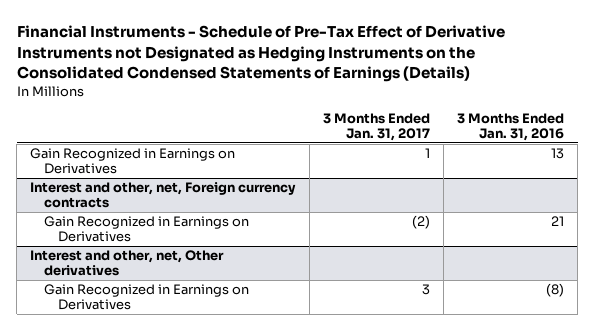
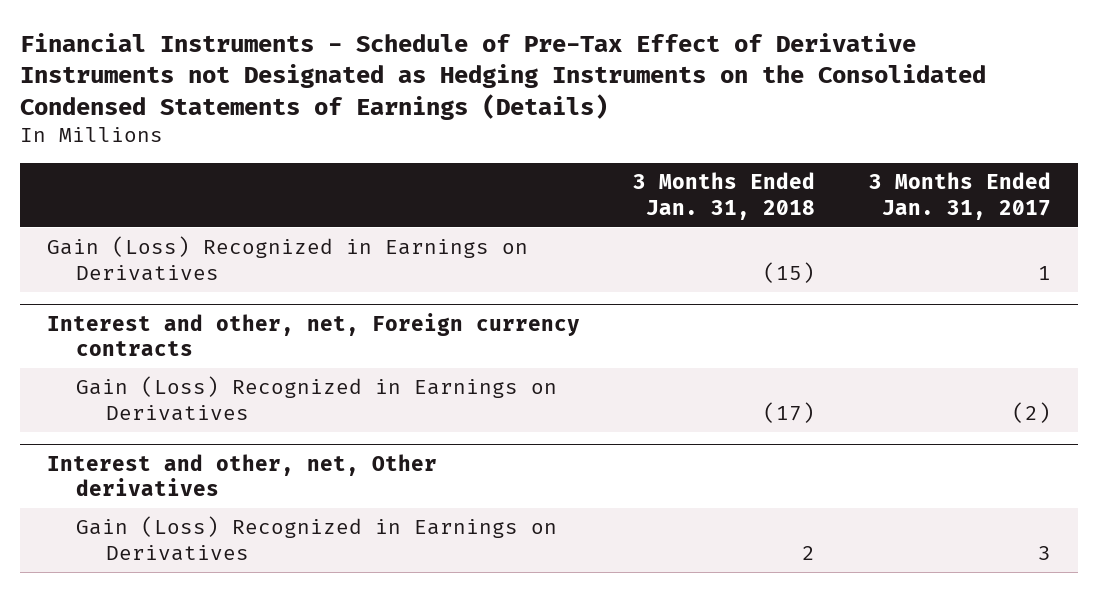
[457,113,565,142] 3 Months Ended Jan. 31, 2016 -> none
none -> [633,172,816,220] 3 Months Ended Jan. 31, 2018
[30,147,236,175] Gain Recognized in Earnings on Derivatives -> [46,236,528,281] Gain (Loss) Recognized in Earnings on Derivatives
[43,215,249,243] Gain Recognized in Earnings on Derivatives -> [76,376,558,421] Gain (Loss) Recognized in Earnings on Derivatives
[43,283,249,311] Gain Recognized in Earnings on Derivatives -> [76,516,558,561] Gain (Loss) Recognized in Earnings on Derivatives

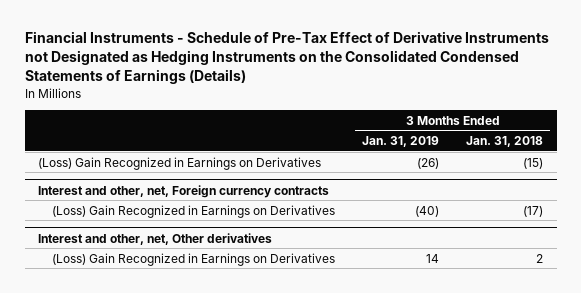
[869,172,1052,220] 3 Months Ended Jan. 31, 2017 -> none
none -> [362,136,440,148] Jan. 31, 2019
[46,236,528,281] Gain (Loss) Recognized in Earnings on Derivatives -> [38,156,322,170] (Loss) Gain Recognized in Earnings on Derivatives
[76,376,558,421] Gain (Loss) Recognized in Earnings on Derivatives -> [51,204,335,218] (Loss) Gain Recognized in Earnings on Derivatives
[76,516,558,561] Gain (Loss) Recognized in Earnings on Derivatives -> [51,252,335,266] (Loss) Gain Recognized in Earnings on Derivatives

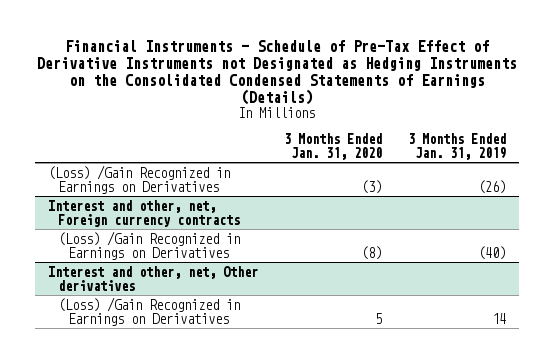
[466,136,544,148] Jan. 31, 2018 -> none
none -> [283,132,382,160] 3 Months Ended Jan. 31, 2020
[38,156,322,170] (Loss) Gain Recognized in Earnings on Derivatives -> [47,164,230,194] (Loss) /Gain Recognized in Earnings on Derivatives
[51,204,335,218] (Loss) Gain Recognized in Earnings on Derivatives -> [58,230,241,260] (Loss) /Gain Recognized in Earnings on Derivatives
[51,252,335,266] (Loss) Gain Recognized in Earnings on Derivatives -> [58,296,241,326] (Loss) /Gain Recognized in Earnings on Derivatives

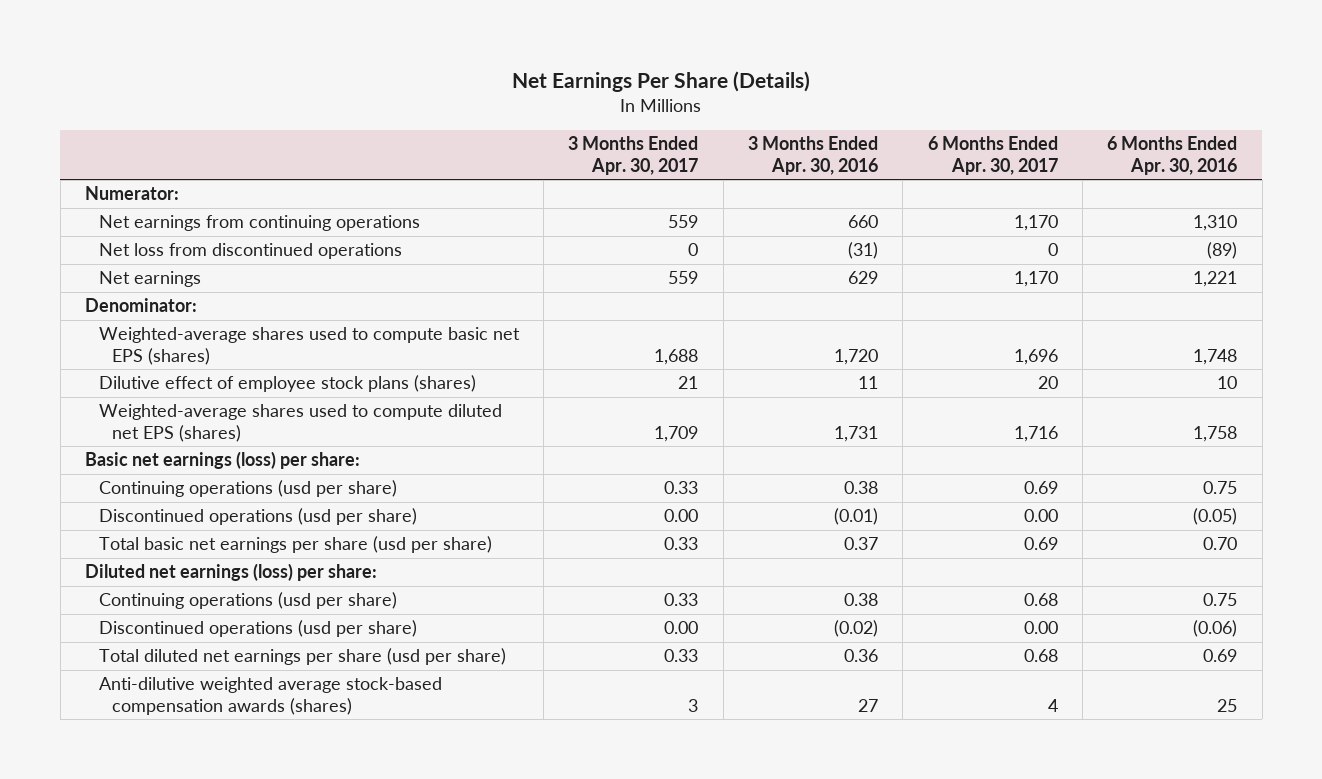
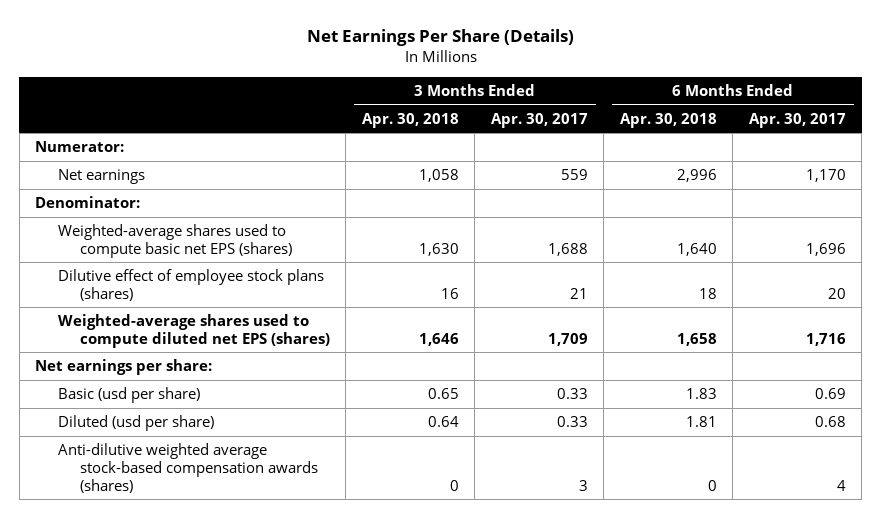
[747,136,878,175] 3 Months Ended Apr. 30, 2016 -> none
[1107,136,1238,175] 6 Months Ended Apr. 30, 2016 -> none
none -> [361,112,459,128] Apr. 30, 2018
none -> [619,112,717,128] Apr. 30, 2018
[98,215,420,232] Net earnings from continuing operations -> none
[98,243,402,260] Net loss from discontinued operations -> none
[98,480,397,498] Continuing operations (usd per share) -> none
[98,508,417,526] Discontinued operations (usd per share) -> none
[84,563,377,582] Diluted net earnings (loss) per share: -> none
[98,592,397,610] Continuing operations (usd per share) -> none
[98,620,417,638] Discontinued operations (usd per share) -> none
[84,451,360,470] Basic net earnings (loss) per share: -> [35,359,213,376] Net earnings per share:
[98,536,492,554] Total basic net earnings per share (usd per share) -> [57,387,200,404] Basic (usd per share)
[98,648,506,666] Total diluted net earnings per share (usd per share) -> [57,415,214,432] Diluted (usd per share)

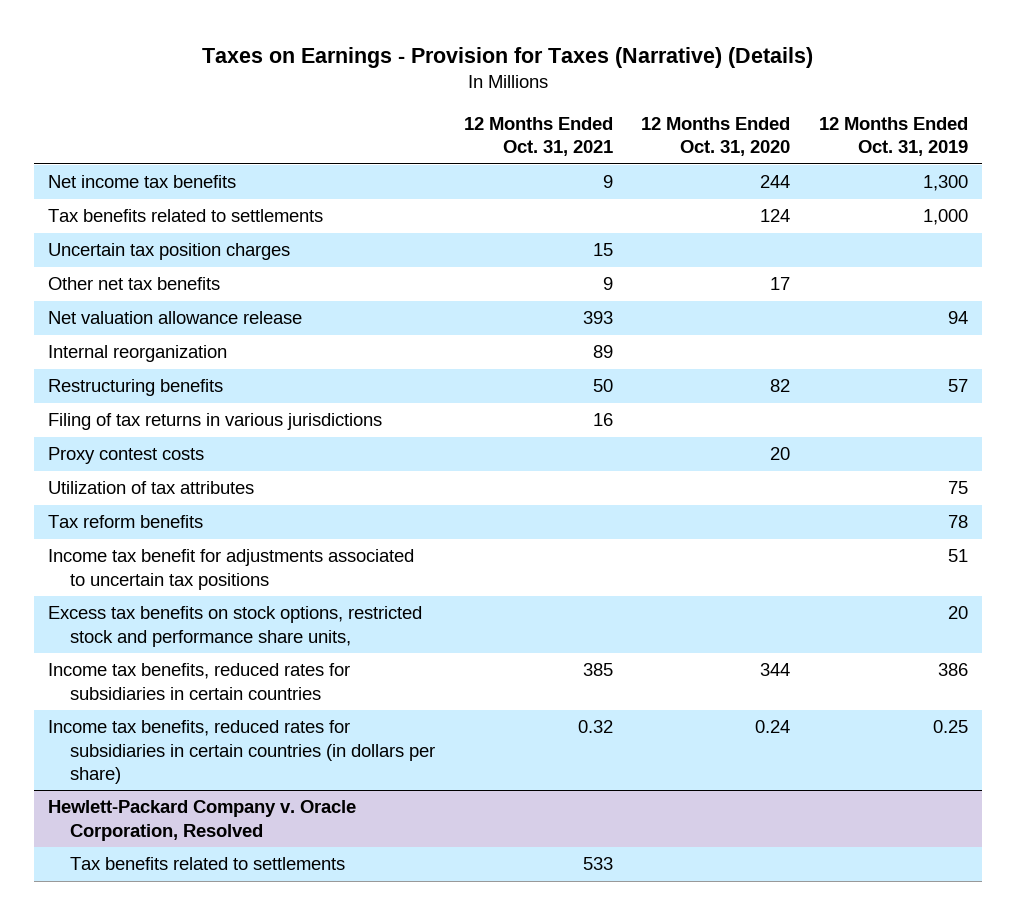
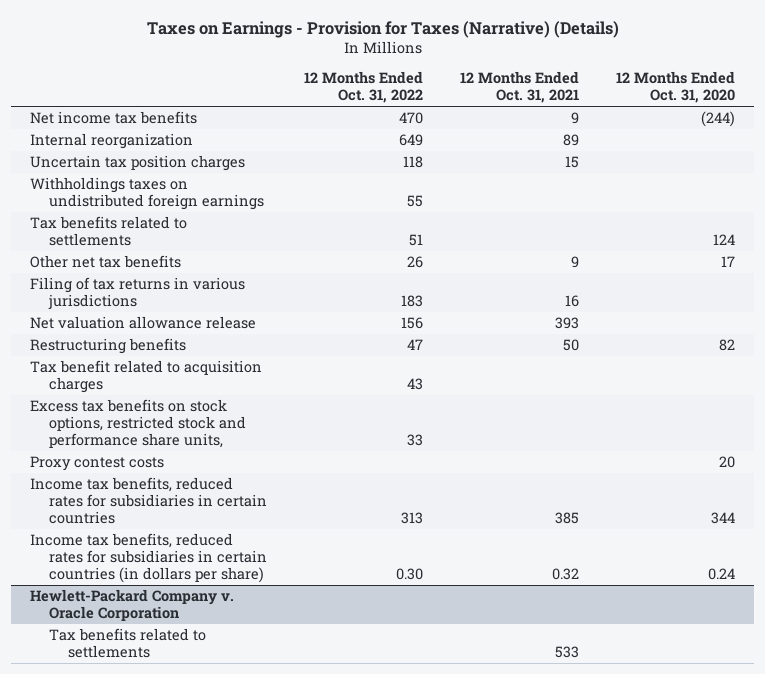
[818,117,968,157] 12 Months Ended Oct. 31, 2019 -> none
none -> [304,71,424,104] 12 Months Ended Oct. 31, 2022
[760,175,791,189] 244 -> [701,111,736,128] (244)
[48,345,228,363] Internal reorganization -> [29,133,193,150] Internal reorganization
none -> [29,177,265,211] Withholdings taxes on undistributed foreign earnings
[48,209,324,223] Tax benefits related to settlements -> [29,216,187,247] Tax benefits related to settlements
[48,413,383,431] Filing of tax returns in various jurisdictions -> [29,277,245,311] Filing of tax returns in various jurisdictions
[48,481,255,495] Utilization of tax attributes -> none
[48,515,204,529] Tax reform benefits -> none
[48,549,415,590] Income tax benefit for adjustments associated to uncertain tax positions -> none
none -> [29,360,262,394] Tax benefit related to acquisition charges
[48,447,205,465] Proxy contest costs -> [29,456,164,472] Proxy contest costs
[48,800,357,841] Hewlett-Packard Company v. Oracle Corporation, Resolved -> [29,589,234,622] Hewlett-Packard Company v. Oracle Corporation

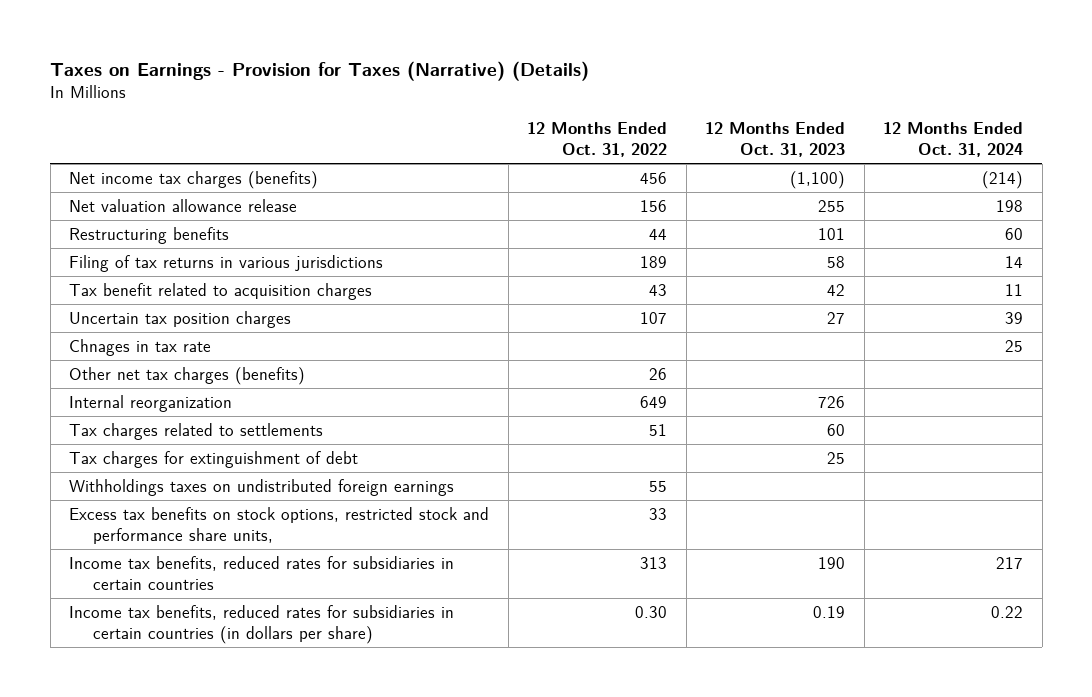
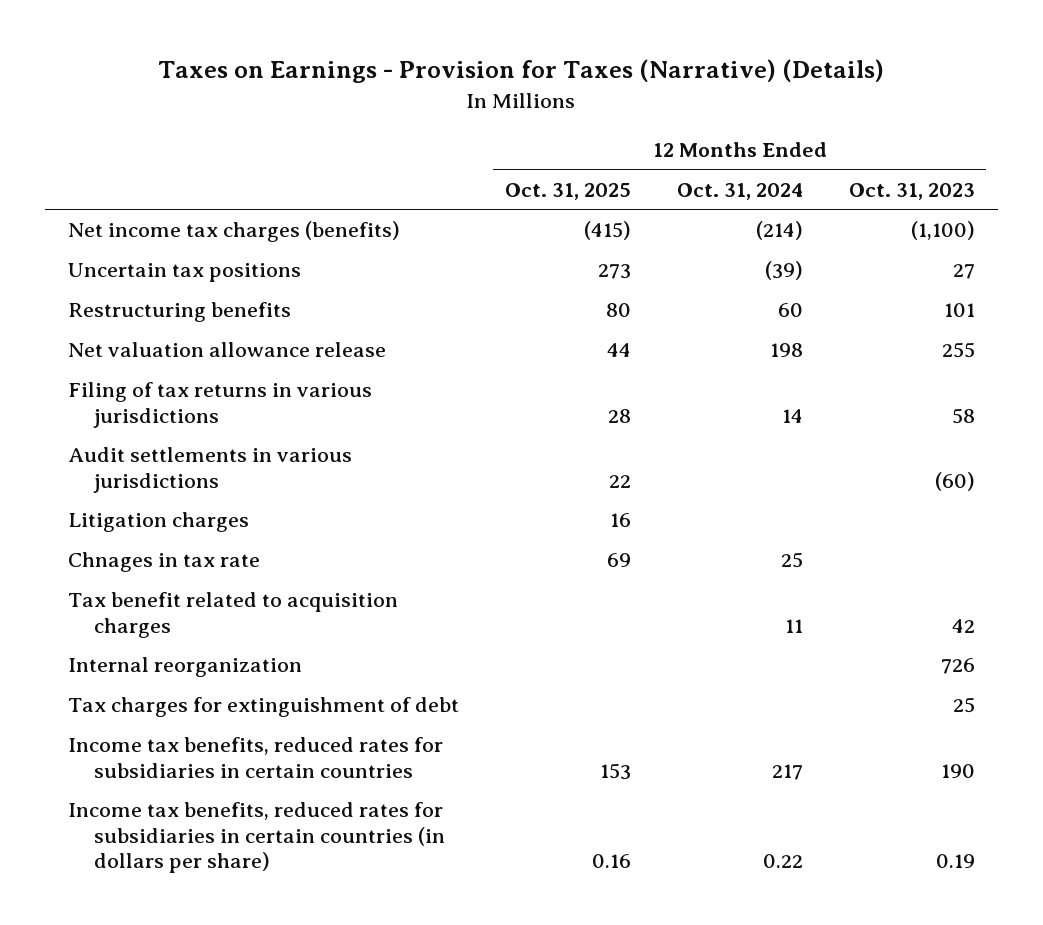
[527,121,668,158] 12 Months Ended Oct. 31, 2022 -> none
none -> [504,182,631,200] Oct. 31, 2025
none -> [67,263,301,283] Uncertain tax positions
[69,198,298,212] Net valuation allowance release -> [67,342,386,358] Net valuation allowance release
[69,310,292,328] Uncertain tax position charges -> none
none -> [67,447,352,493] Audit settlements in various jurisdictions
none -> [67,512,249,533] Litigation charges
[69,366,306,385] Other net tax charges (benefits) -> none
[69,282,373,300] Tax benefit related to acquisition charges -> [67,592,398,638] Tax benefit related to acquisition charges
[69,422,324,440] Tax charges related to settlements -> none
[69,478,455,496] Withholdings taxes on undistributed foreign earnings -> none
[69,506,490,544] Excess tax benefits on stock options, restricted stock and performance share units, -> none

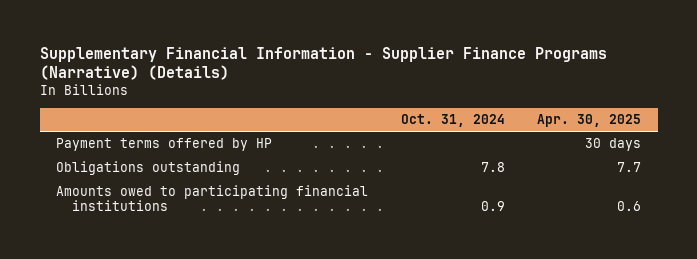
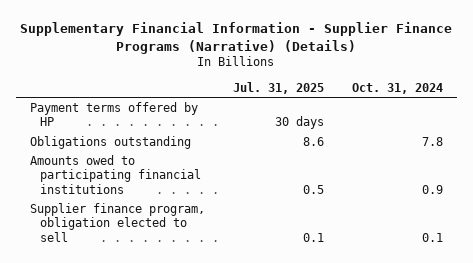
[537,114,642,128] Apr. 30, 2025 -> none
none -> [232,81,324,94] Jul. 31, 2025
none -> [29,202,205,242] Supplier finance program, obligation elected to sell

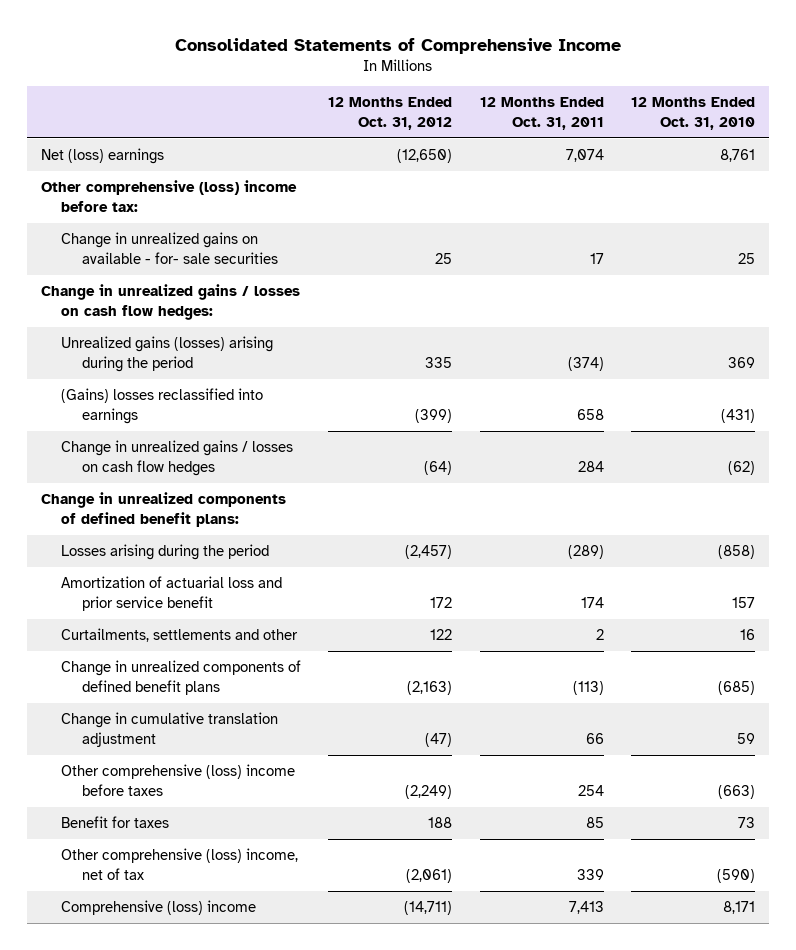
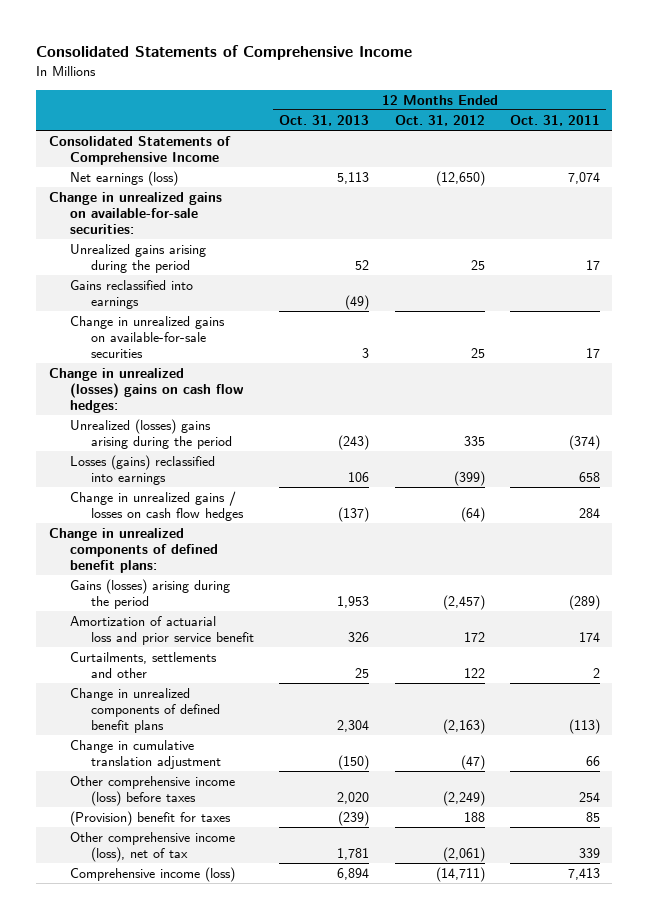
[630,97,755,131] 12 Months Ended Oct. 31, 2010 -> none
none -> [279,114,370,126] Oct. 31, 2013
[40,180,297,212] Other comprehensive (loss) income before tax: -> none
none -> [48,135,231,165] Consolidated Statements of Comprehensive Income
[40,148,164,165] Net (loss) earnings -> [70,170,179,186] Net earnings (loss)
none -> [48,191,222,234] Change in unrealized gains on available-for-sale securities:
none -> [70,243,207,273] Unrealized gains arising during the period
none -> [70,279,194,309] Gains reclassified into earnings
[61,232,278,264] Change in unrealized gains on available - for- sale securities -> [70,315,226,358] Change in unrealized gains on available-for-sale securities
[40,284,300,320] Change in unrealized gains / losses on cash flow hedges: -> [48,367,245,413] Change in unrealized (losses) gains on cash flow hedges:
[61,336,274,372] Unrealized gains (losses) arising during the period -> [70,418,233,449] Unrealized (losses) gains arising during the period
[61,388,264,424] (Gains) losses reclassified into earnings -> [70,454,216,485] Losses (gains) reclassified into earnings
[61,544,270,561] Losses arising during the period -> [70,578,231,609] Gains (losses) arising during the period
[61,764,296,796] Other comprehensive (loss) income before taxes -> [70,775,236,806] Other comprehensive income (loss) before taxes
[61,816,170,829] Benefit for taxes -> [70,810,232,826] (Provision) benefit for taxes
[61,848,299,880] Other comprehensive (loss) income, net of tax -> [70,831,236,862] Other comprehensive income (loss), net of tax
[61,900,257,916] Comprehensive (loss) income -> [70,866,236,882] Comprehensive income (loss)

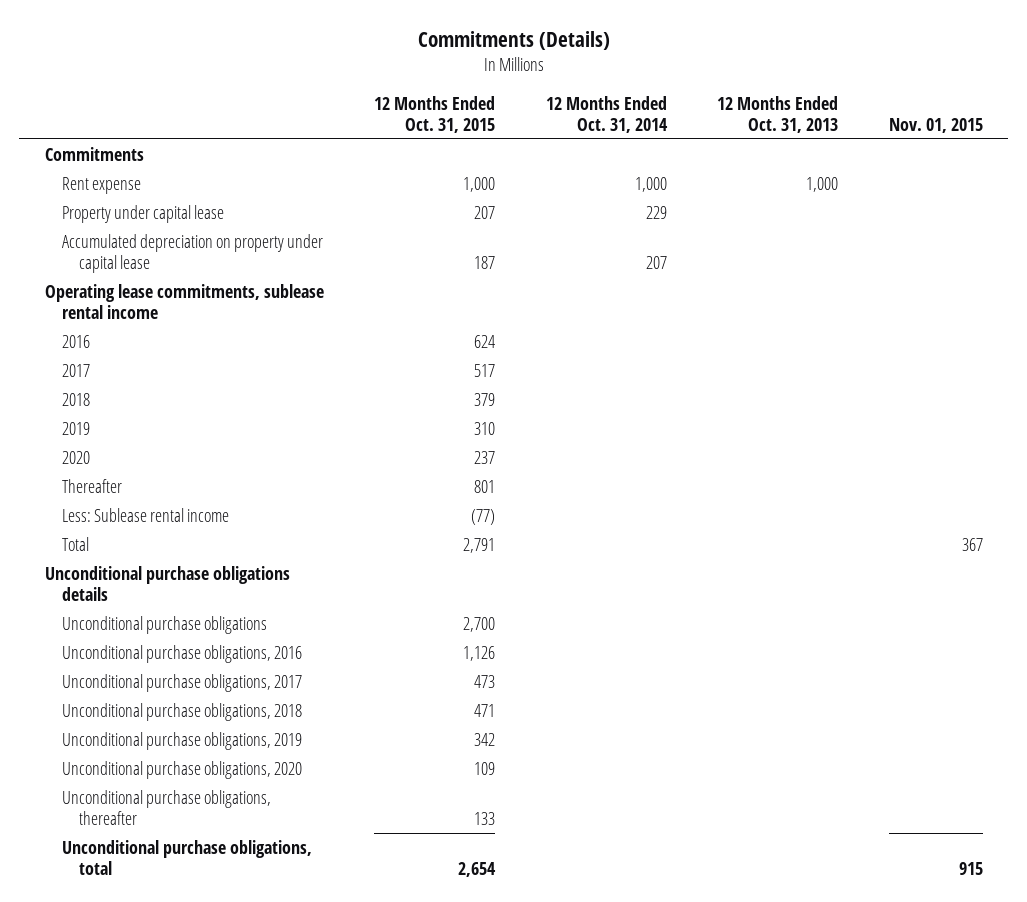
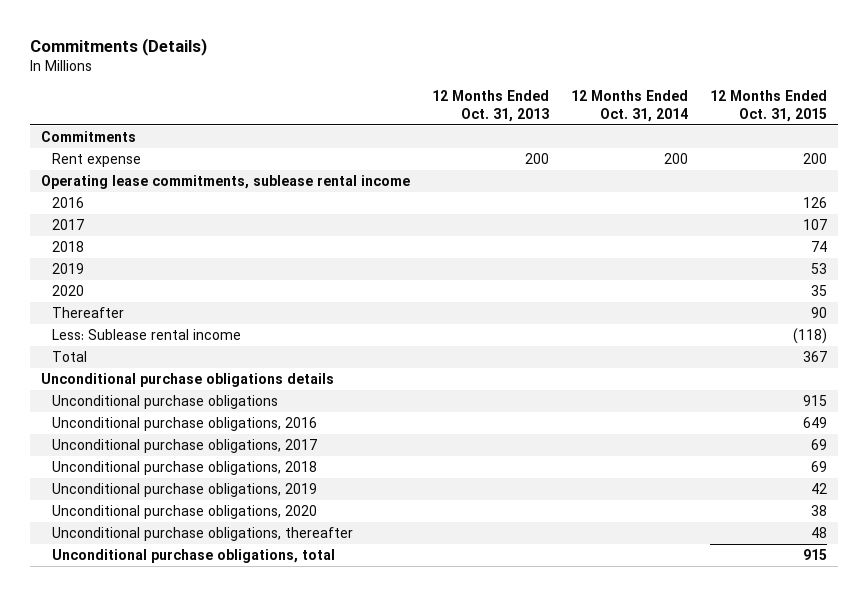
[888,117,983,133] Nov. 01, 2015 -> none
[62,204,225,223] Property under capital lease -> none
[62,233,324,273] Accumulated depreciation on property under capital lease -> none
[463,176,496,192] 1,000 -> [803,152,828,164] 200
[634,176,667,192] 1,000 -> [664,152,689,164] 200
[806,176,839,192] 1,000 -> [524,152,549,164] 200
[474,334,496,348] 624 -> [803,196,828,208] 126
[474,363,496,377] 517 -> [803,218,828,230] 107
[474,392,496,406] 379 -> [811,240,828,252] 74
[474,421,496,435] 310 -> [811,262,828,274] 53
[474,450,496,464] 237 -> [811,284,828,296] 35
[474,479,496,493] 801 -> [811,306,828,318] 90
[471,508,496,525] (77) -> [793,327,828,344] (118)
[463,537,496,553] 2,791 -> [803,350,828,362] 367
[463,616,496,632] 2,700 -> [803,394,828,406] 915
[463,645,496,661] 1,126 -> [803,416,828,428] 649
[474,674,496,688] 473 -> [811,438,828,450] 69
[474,703,496,717] 471 -> [811,460,828,472] 69
[474,732,496,746] 342 -> [811,482,828,494] 42
[474,761,496,775] 109 -> [811,504,828,516] 38
[474,811,496,825] 133 -> [811,526,828,538] 48
[458,861,497,877] 2,654 -> [803,548,828,560] 915

